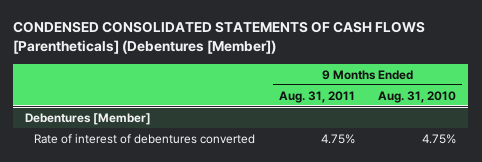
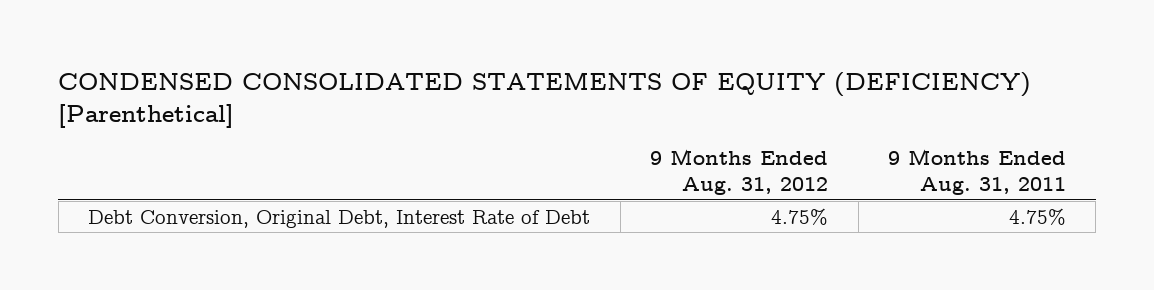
[13,21,426,55] CONDENSED CONSOLIDATED STATEMENTS OF CASH FLOWS [Parentheticals] (Debentures [Member]) -> [58,72,1032,129] CONDENSED CONSOLIDATED STATEMENTS OF EQUITY (DEFICIENCY) [Parenthetical]
[378,90,457,103] Aug. 31, 2010 -> none
none -> [650,149,829,196] 9 Months Ended Aug. 31, 2012
[25,112,152,125] Debentures [Member] -> none
[34,133,256,144] Rate of interest of debentures converted -> [88,209,591,228] Debt Conversion, Original Debt, Interest Rate of Debt

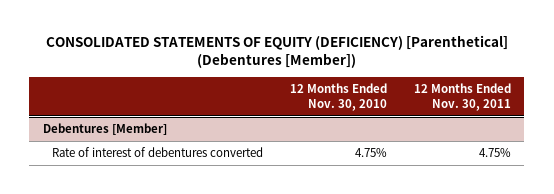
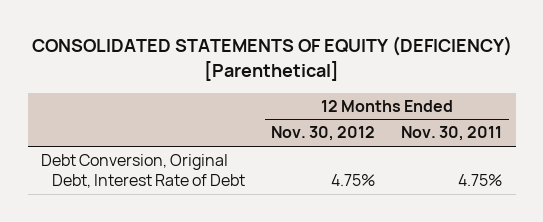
[45,35,508,69] CONSOLIDATED STATEMENTS OF EQUITY (DEFICIENCY) [Parenthetical] (Debentures [Member]) -> [31,36,512,81] CONSOLIDATED STATEMENTS OF EQUITY (DEFICIENCY) [Parenthetical]
[290,83,388,112] 12 Months Ended Nov. 30, 2010 -> none
none -> [271,126,376,142] Nov. 30, 2012
[42,123,167,136] Debentures [Member] -> none
[52,147,264,158] Rate of interest of debentures converted -> [40,154,246,189] Debt Conversion, Original Debt, Interest Rate of Debt

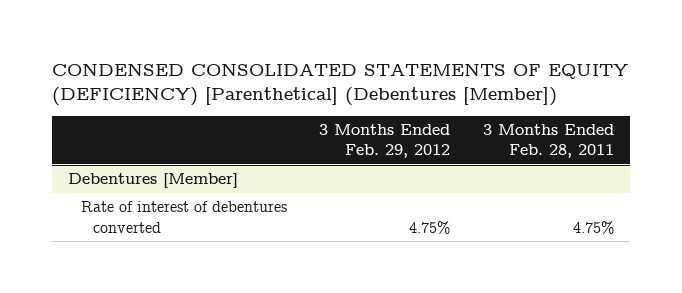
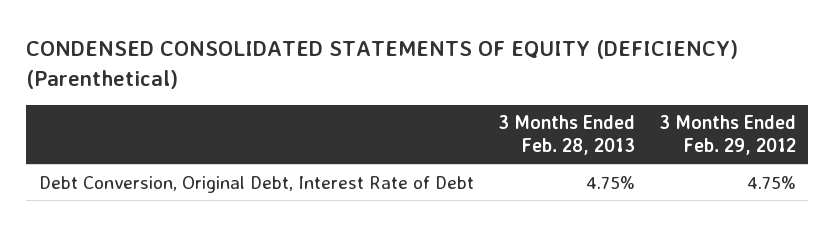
[51,63,628,107] CONDENSED CONSOLIDATED STATEMENTS OF EQUITY (DEFICIENCY) [Parenthetical] (Debentures [Member]) -> [26,39,739,89] CONDENSED CONSOLIDATED STATEMENTS OF EQUITY (DEFICIENCY) (Parenthetical)
[482,124,614,159] 3 Months Ended Feb. 28, 2011 -> none
none -> [497,115,635,155] 3 Months Ended Feb. 28, 2013
[68,173,239,189] Debentures [Member] -> none
[80,201,287,233] Rate of interest of debentures converted -> [38,175,474,193] Debt Conversion, Original Debt, Interest Rate of Debt

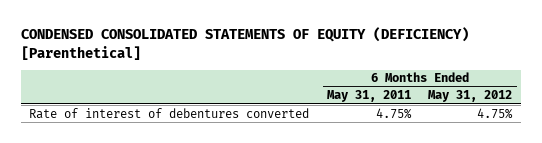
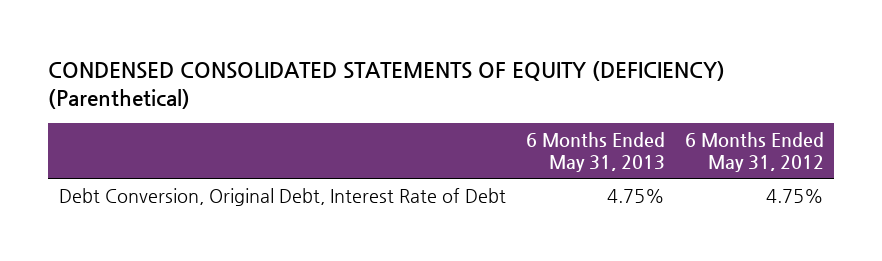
[20,27,469,60] CONDENSED CONSOLIDATED STATEMENTS OF EQUITY (DEFICIENCY) [Parenthetical] -> [48,60,726,109] CONDENSED CONSOLIDATED STATEMENTS OF EQUITY (DEFICIENCY) (Parenthetical)
[326,90,411,103] May 31, 2011 -> none
none -> [525,131,665,172] 6 Months Ended May 31, 2013
[29,107,310,119] Rate of interest of debentures converted -> [58,188,506,207] Debt Conversion, Original Debt, Interest Rate of Debt

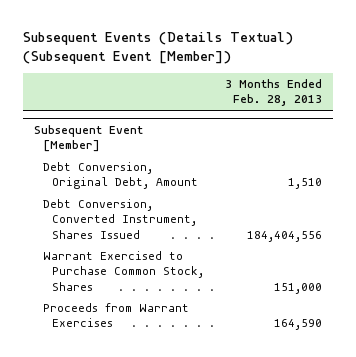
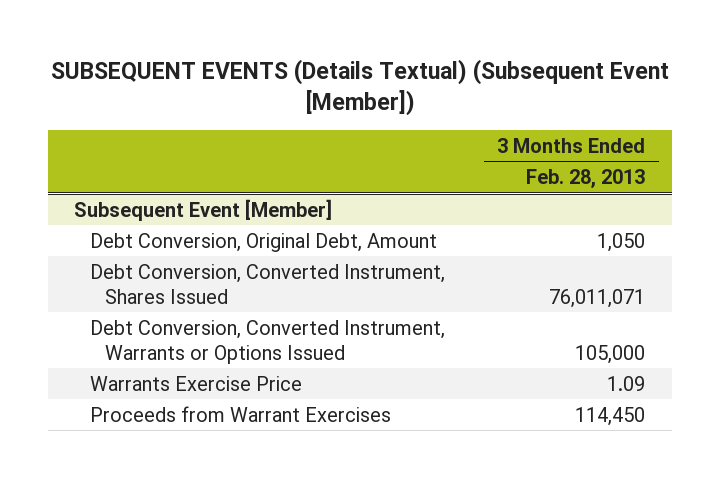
[23,31,294,64] Subsequent Events (Details Textual) (Subsequent Event [Member]) -> [50,58,669,116] SUBSEQUENT EVENTS (Details Textual) (Subsequent Event [Member])
[43,251,205,291] Warrant Exercised to Purchase Common Stock, Shares -> none
[288,178,323,190] 1,510 -> [597,232,646,252] 1,050
[247,230,323,242] 184,404,556 -> [549,288,646,308] 76,011,071
none -> [89,319,445,364] Debt Conversion, Converted Instrument, Warrants or Options Issued
none -> [89,375,302,391] Warrants Exercise Price
[274,319,323,331] 164,590 -> [575,406,646,426] 114,450

